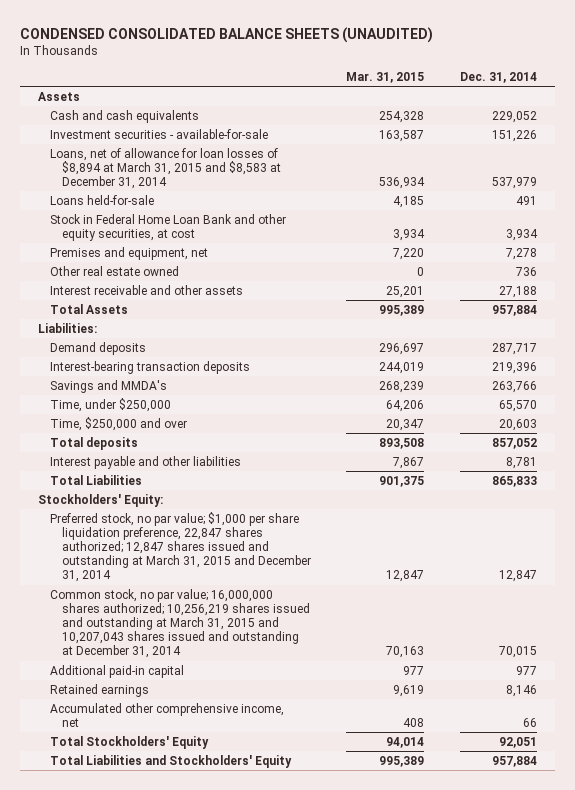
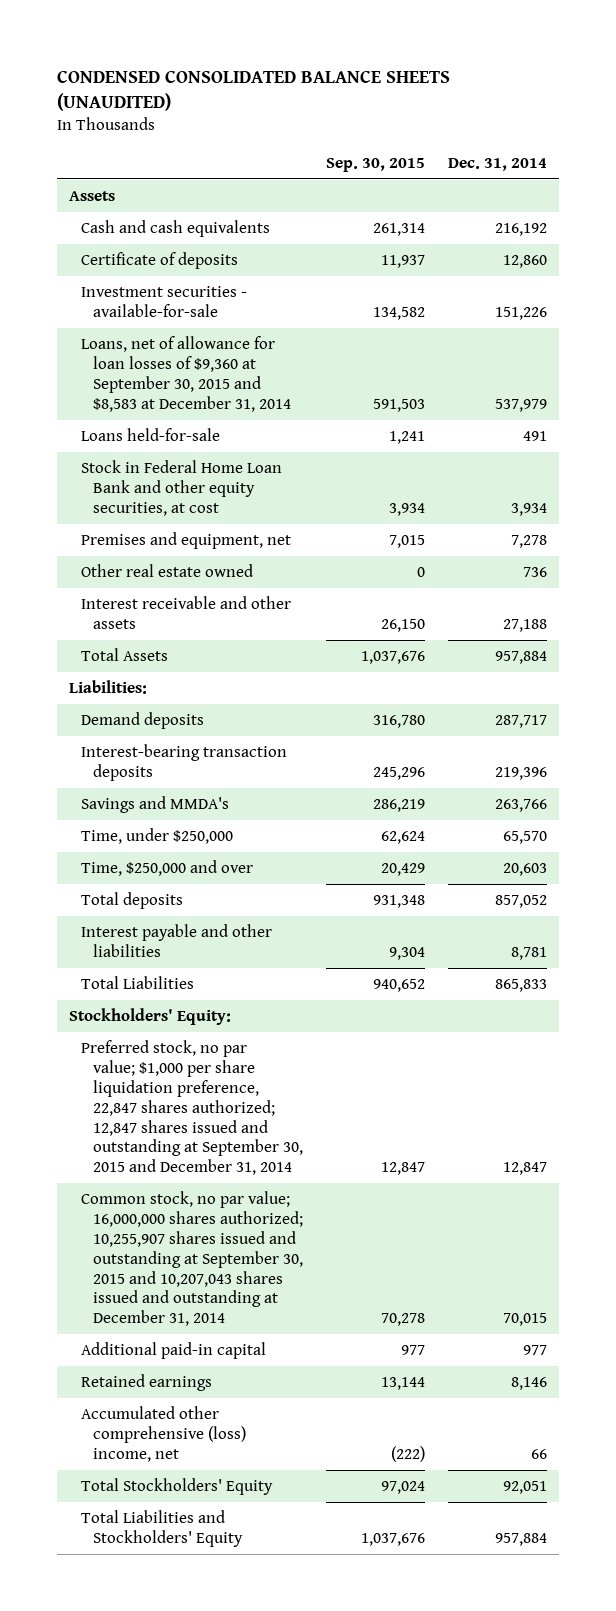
[346,72,425,84] Mar. 31, 2015 -> none
none -> [326,157,426,172] Sep. 30, 2015
[492,110,538,123] 229,052 -> [495,223,548,237] 216,192
none -> [81,252,239,270] Certificate of deposits
[49,147,281,190] Loans, net of allowance for loan losses of $8,894 at March 31, 2015 and $8,583 at December 31, 2014 -> [81,336,292,412] Loans, net of allowance for loan losses of $9,360 at September 30, 2015 and $8,583 at December 31, 2014
[49,511,311,583] Preferred stock, no par value; $1,000 per share liquidation preference, 22,847 shares authorized; 12,847 shares issued and outstanding at March 31, 2015 and December 31, 2014 -> [81,1040,304,1176] Preferred stock, no par value; $1,000 per share liquidation preference, 22,847 shares authorized; 12,847 shares issued and outstanding at September 30, 2015 and December 31, 2014
[49,588,310,659] Common stock, no par value; 16,000,000 shares authorized; 10,256,219 shares issued and outstanding at March 31, 2015 and 10,207,043 shares issued and outstanding at December 31, 2014 -> [81,1191,304,1327] Common stock, no par value; 16,000,000 shares authorized; 10,255,907 shares issued and outstanding at September 30, 2015 and 10,207,043 shares issued and outstanding at December 31, 2014
[49,702,284,727] Accumulated other comprehensive income, net -> [81,1406,247,1462] Accumulated other comprehensive (loss) income, net

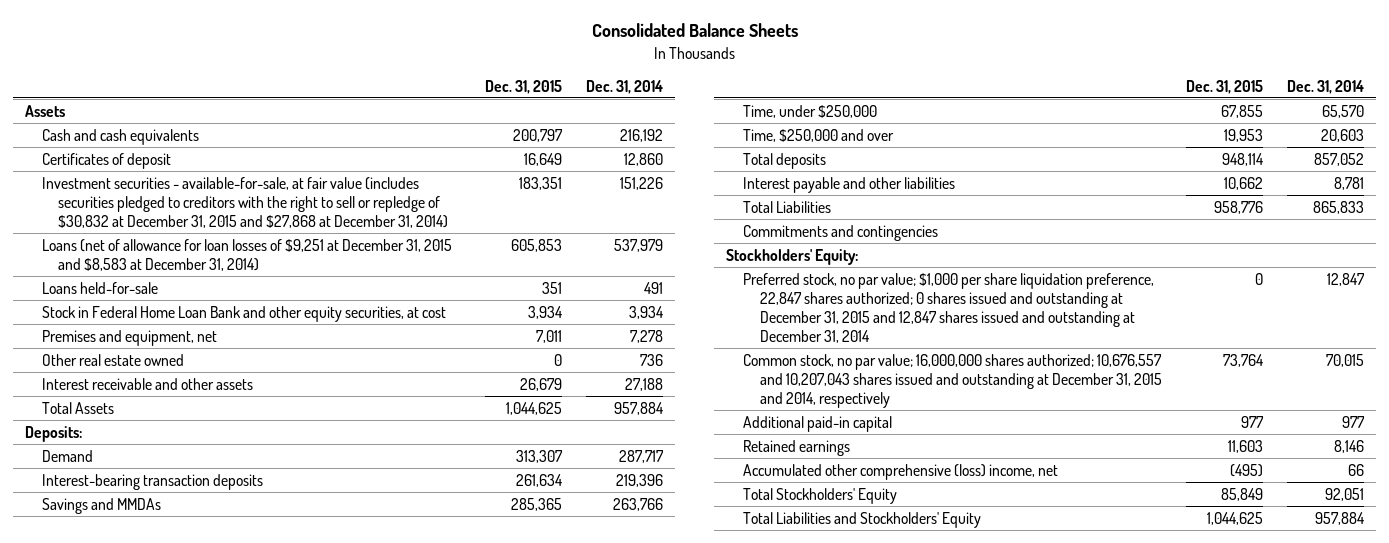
[57,69,451,112] CONDENSED CONSOLIDATED BALANCE SHEETS (UNAUDITED) -> [591,23,798,38] Consolidated Balance Sheets
[326,157,426,172] Sep. 30, 2015 -> none
none -> [484,79,562,94] Dec. 31, 2015
[81,252,239,270] Certificate of deposits -> [41,152,171,169] Certificates of deposit
[81,286,248,318] Investment securities - available-for-sale -> [41,176,449,228] Investment securities - available-for-sale, at fair value (includes securities pledged to creditors with the right to sell or repledge of $30,832 at December 31, 2015 and $27,868 at December 31, 2014)
[81,336,292,412] Loans, net of allowance for loan losses of $9,360 at September 30, 2015 and $8,583 at December 31, 2014 -> [41,238,452,271] Loans (net of allowance for loan losses of $9,251 at December 31, 2015 and $8,583 at December 31, 2014)
[68,680,147,695] Liabilities: -> none
none -> [25,425,83,442] Deposits:
[81,712,205,730] Demand deposits -> [41,449,93,462] Demand
[81,796,230,814] Savings and MMDA's -> [41,497,161,514] Savings and MMDAs
none -> [742,224,938,241] Commitments and contingencies
[81,1040,304,1176] Preferred stock, no par value; $1,000 per share liquidation preference, 22,847 shares authorized; 12,847 shares issued and outstanding at September 30, 2015 and December 31, 2014 -> [742,272,1154,344] Preferred stock, no par value; $1,000 per share liquidation preference, 22,847 shares authorized; 0 shares issued and outstanding at December 31, 2015 and 12,847 shares issued and outstanding at December 31, 2014
[81,1191,304,1327] Common stock, no par value; 16,000,000 shares authorized; 10,255,907 shares issued and outstanding at September 30, 2015 and 10,207,043 shares issued and outstanding at December 31, 2014 -> [742,353,1162,408] Common stock, no par value; 16,000,000 shares authorized; 10,676,557 and 10,207,043 shares issued and outstanding at December 31, 2015 and 2014, respectively

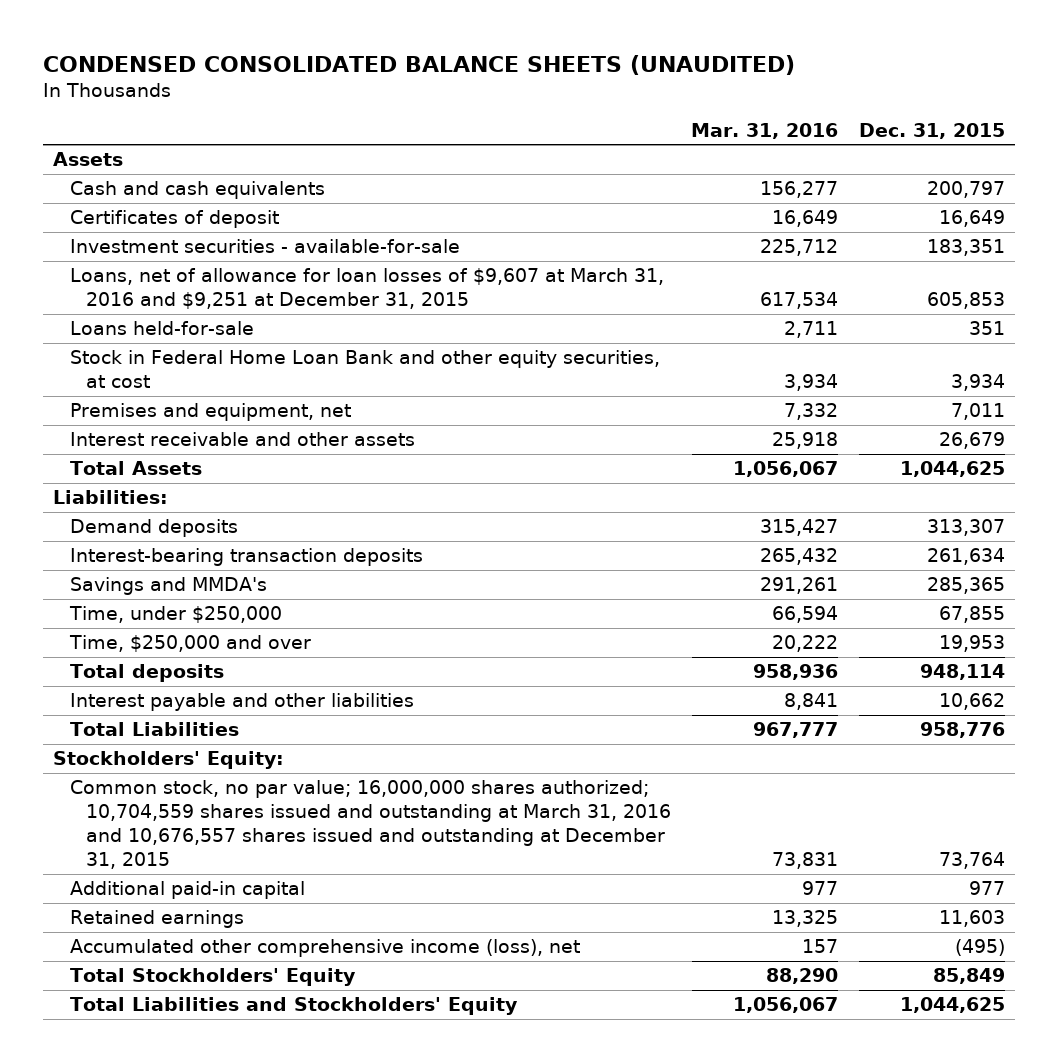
[591,23,798,38] Consolidated Balance Sheets -> [42,54,795,75] CONDENSED CONSOLIDATED BALANCE SHEETS (UNAUDITED)
[585,79,663,94] Dec. 31, 2014 -> none
none -> [691,122,839,139] Mar. 31, 2016
[41,176,449,228] Investment securities - available-for-sale, at fair value (includes securities pledged to creditors with the right to sell or repledge of $30,832 at December 31, 2015 and $27,868 at December 31, 2014) -> [69,239,460,254] Investment securities - available-for-sale
[41,238,452,271] Loans (net of allowance for loan losses of $9,251 at December 31, 2015 and $8,583 at December 31, 2014) -> [69,268,664,310] Loans, net of allowance for loan losses of $9,607 at March 31, 2016 and $9,251 at December 31, 2015
[41,353,184,366] Other real estate owned -> none
[25,425,83,442] Deposits: -> none
none -> [52,490,168,505] Liabilities:
[41,449,93,462] Demand -> [69,519,238,538] Demand deposits
[41,497,161,514] Savings and MMDAs -> [69,577,267,596] Savings and MMDA's
[742,224,938,241] Commitments and contingencies -> none
[742,272,1154,344] Preferred stock, no par value; $1,000 per share liquidation preference, 22,847 shares authorized; 0 shares issued and outstanding at December 31, 2015 and 12,847 shares issued and outstanding at December 31, 2014 -> none
[742,353,1162,408] Common stock, no par value; 16,000,000 shares authorized; 10,676,557 and 10,207,043 shares issued and outstanding at December 31, 2015 and 2014, respectively -> [69,780,672,870] Common stock, no par value; 16,000,000 shares authorized; 10,704,559 shares issued and outstanding at March 31, 2016 and 10,676,557 shares issued and outstanding at December 31, 2015
[742,463,1058,480] Accumulated other comprehensive (loss) income, net -> [69,939,580,958] Accumulated other comprehensive income (loss), net

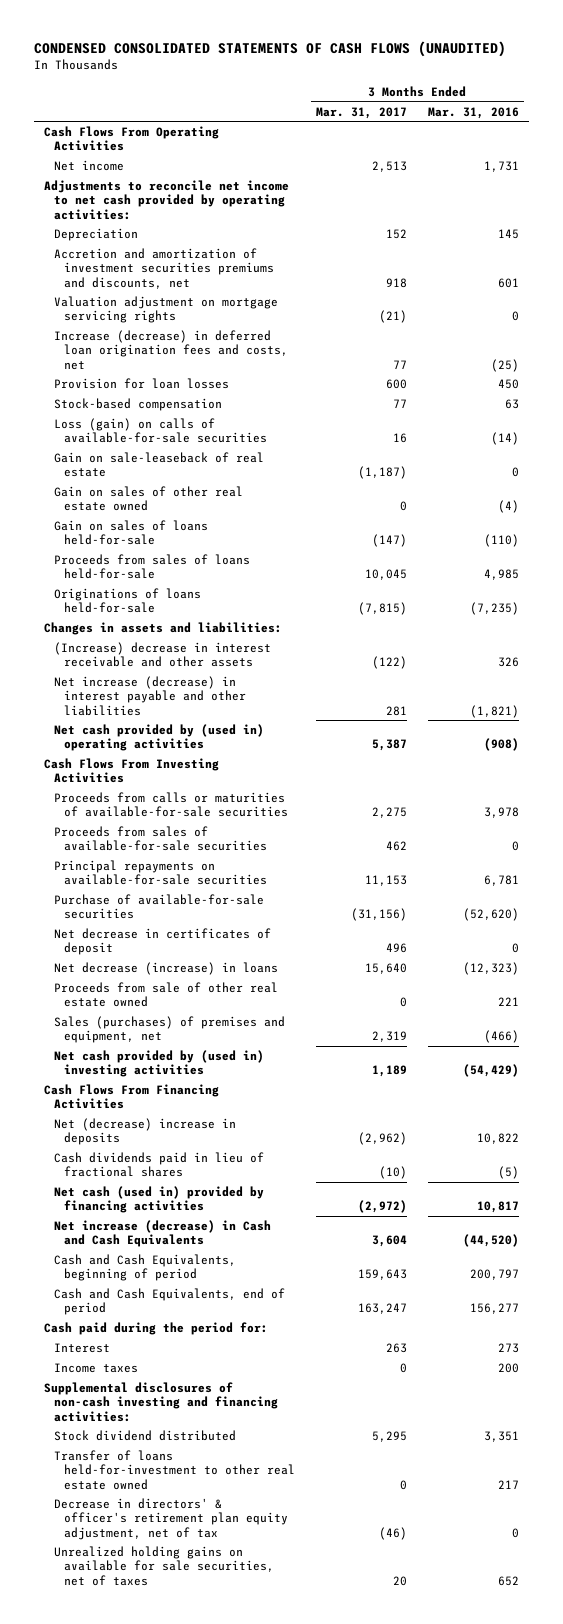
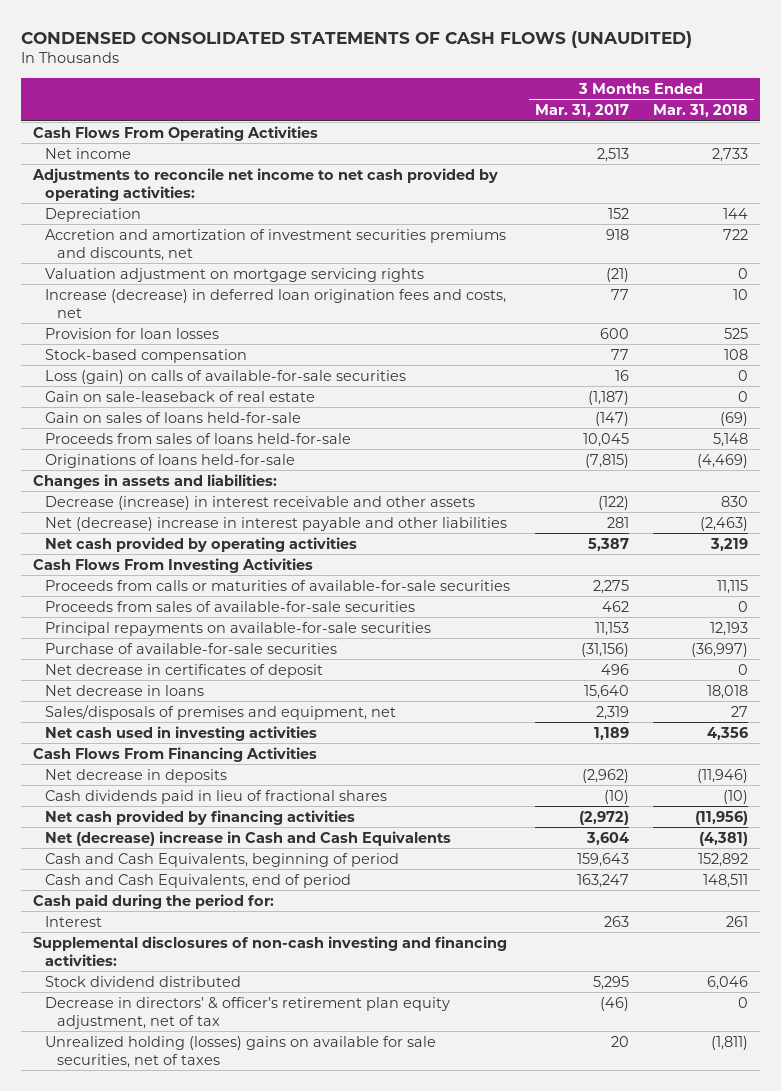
[427,106,519,119] Mar. 31, 2016 -> none
none -> [653,104,749,118] Mar. 31, 2018
[54,486,244,512] Gain on sales of other real estate owned -> none
[54,642,272,668] (Increase) decrease in interest receivable and other assets -> [45,495,476,510] Decrease (increase) in interest receivable and other assets
[54,676,247,716] Net increase (decrease) in interest payable and other liabilities -> [45,516,508,531] Net (decrease) increase in interest payable and other liabilities
[54,724,265,752] Net cash provided by (used in) operating activities -> [45,536,358,552] Net cash provided by operating activities
[54,982,279,1008] Proceeds from sale of other real estate owned -> none
[54,962,279,976] Net decrease (increase) in loans -> [45,684,205,696] Net decrease in loans
[54,1016,286,1044] Sales (purchases) of premises and equipment, net -> [45,704,397,720] Sales/disposals of premises and equipment, net
[54,1050,265,1078] Net cash provided by (used in) investing activities -> [45,725,318,741] Net cash used in investing activities
[54,1118,237,1146] Net (decrease) increase in deposits -> [45,768,228,783] Net decrease in deposits
[54,1186,265,1214] Net cash (used in) provided by financing activities -> [45,809,356,825] Net cash provided by financing activities
[54,1220,272,1248] Net increase (decrease) in Cash and Cash Equivalents -> [45,830,452,846] Net (decrease) increase in Cash and Cash Equivalents
[54,1363,139,1374] Income taxes -> none
[54,1450,296,1490] Transfer of loans held-for-investment to other real estate owned -> none
[54,1546,275,1586] Unrealized holding gains on available for sale securities, net of taxes -> [45,1035,437,1068] Unrealized holding (losses) gains on available for sale securities, net of taxes

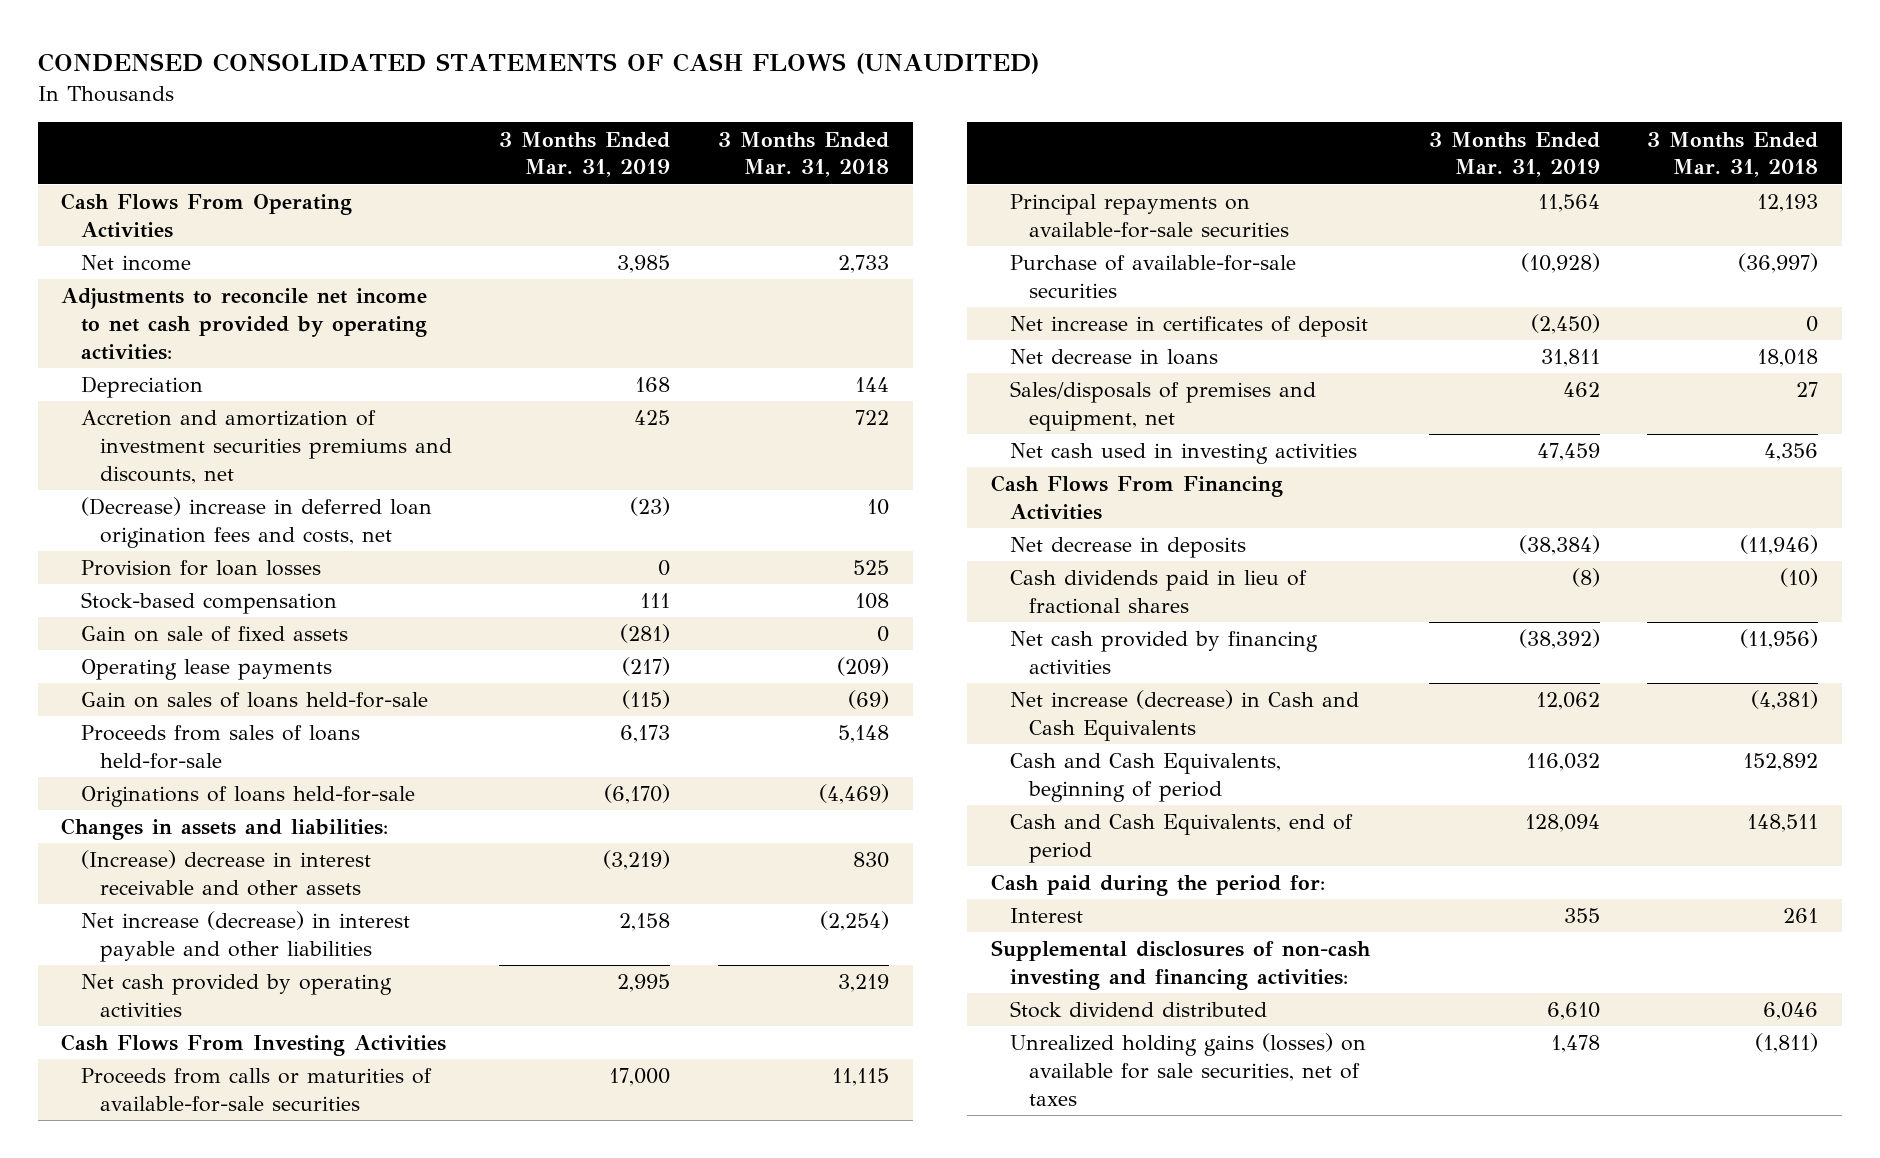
[534,104,629,118] Mar. 31, 2017 -> none
none -> [499,131,671,178] 3 Months Ended Mar. 31, 2019
[45,267,425,282] Valuation adjustment on mortgage servicing rights -> none
[45,288,507,318] Increase (decrease) in deferred loan origination fees and costs, net -> [80,497,432,548] (Decrease) increase in deferred loan origination fees and costs, net
[45,369,407,384] Loss (gain) on calls of available-for-sale securities -> none
[45,390,316,402] Gain on sale-leaseback of real estate -> none
none -> [80,626,348,643] Gain on sale of fixed assets
none -> [80,659,332,681] Operating lease payments
[45,495,476,510] Decrease (increase) in interest receivable and other assets -> [80,850,371,896] (Increase) decrease in interest receivable and other assets
[45,516,508,531] Net (decrease) increase in interest payable and other liabilities -> [80,911,410,962] Net increase (decrease) in interest payable and other liabilities
[700,516,749,531] (2,463) -> [819,911,889,932] (2,254)
[45,600,416,612] Proceeds from sales of available-for-sale securities -> none
[45,663,324,678] Net decrease in certificates of deposit -> [1010,316,1369,338] Net increase in certificates of deposit
[45,830,452,846] Net (decrease) increase in Cash and Cash Equivalents -> [1010,690,1360,741] Net increase (decrease) in Cash and Cash Equivalents
[45,996,451,1029] Decrease in directors' & officer's retirement plan equity adjustment, net of tax -> none
[45,1035,437,1068] Unrealized holding (losses) gains on available for sale securities, net of taxes -> [1010,1033,1367,1106] Unrealized holding gains (losses) on available for sale securities, net of taxes

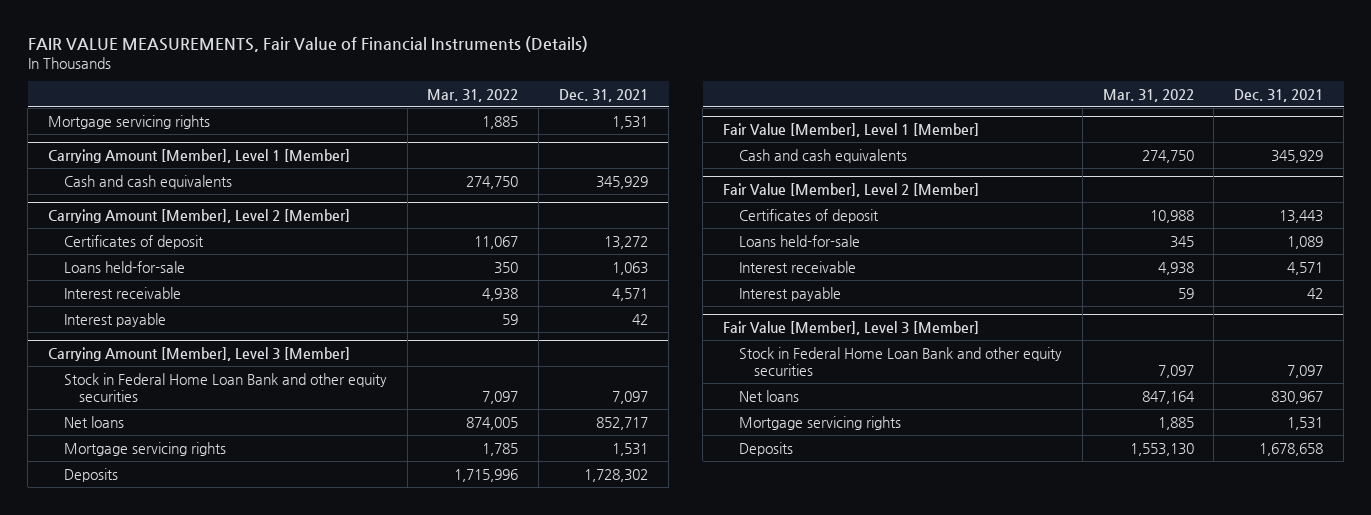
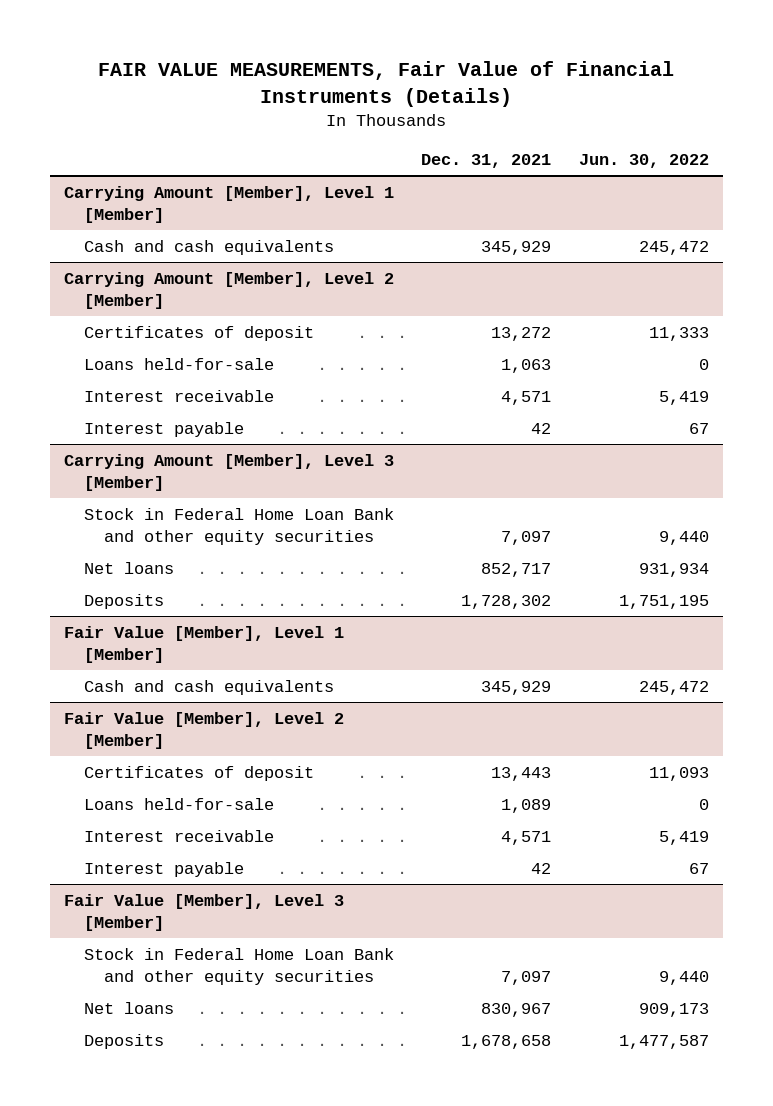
[427,88,519,102] Mar. 31, 2022 -> none
none -> [579,154,710,169] Jun. 30, 2022
[48,114,211,129] Mortgage servicing rights -> none
[63,441,226,456] Mortgage servicing rights -> none
[738,415,901,430] Mortgage servicing rights -> none

